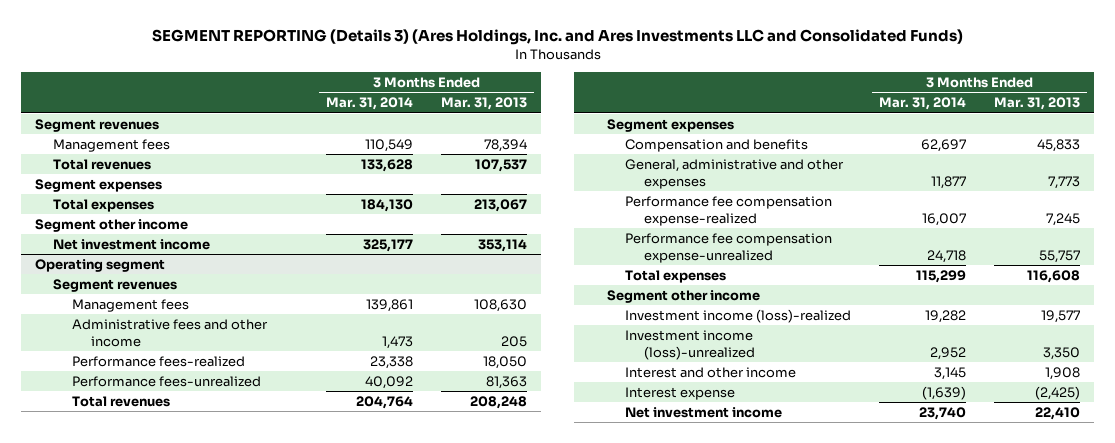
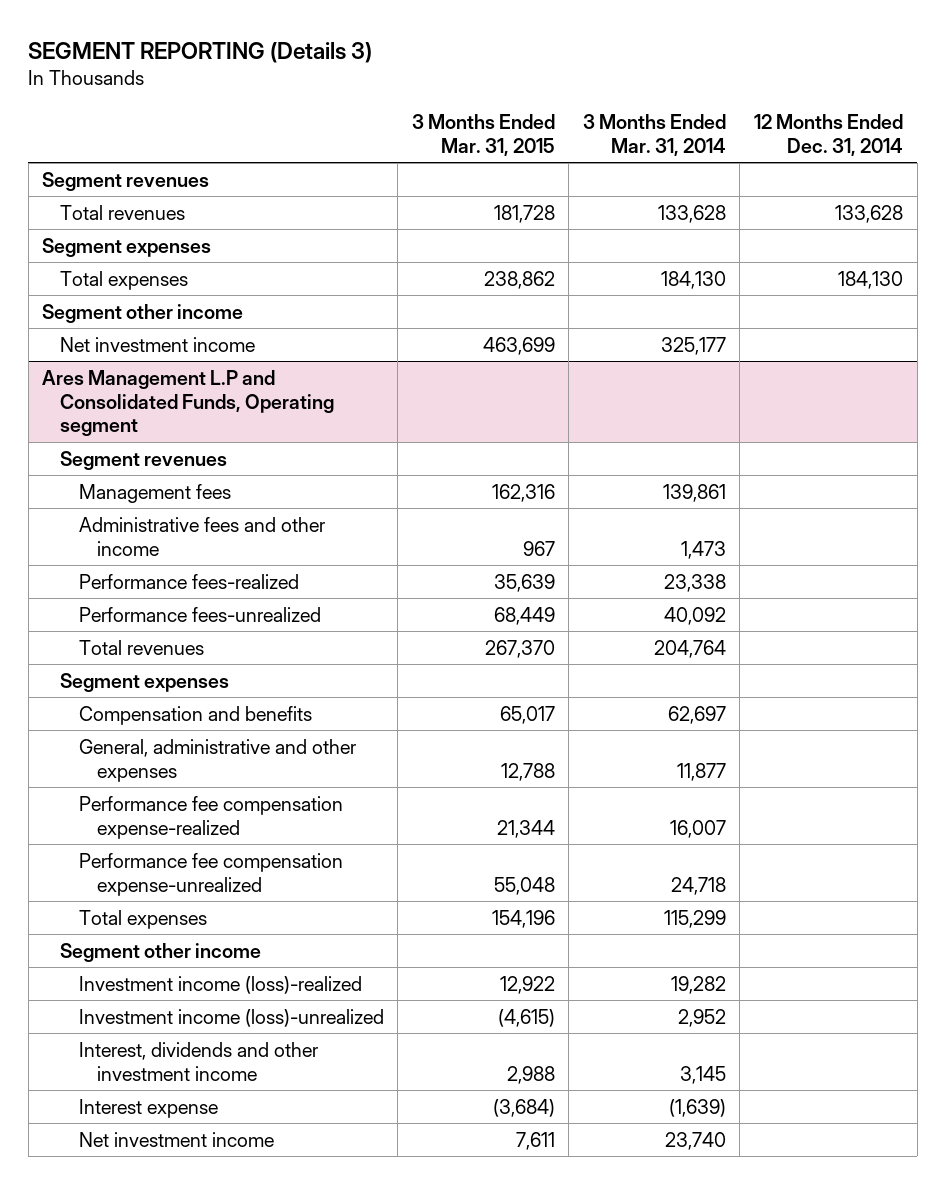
[151,29,963,46] SEGMENT REPORTING (Details 3) (Ares Holdings, Inc. and Ares Investments LLC and Consolidated Funds) -> [28,41,373,63] SEGMENT REPORTING (Details 3)
[441,97,528,111] Mar. 31, 2013 -> none
none -> [411,113,555,156] 3 Months Ended Mar. 31, 2015
none -> [753,113,903,156] 12 Months Ended Dec. 31, 2014
[53,138,171,152] Management fees -> none
[34,258,165,272] Operating segment -> none
none -> [42,369,335,437] Ares Management L.P and Consolidated Funds, Operating segment
[625,366,797,378] Interest and other income -> [78,1041,318,1081] Interest, dividends and other investment income

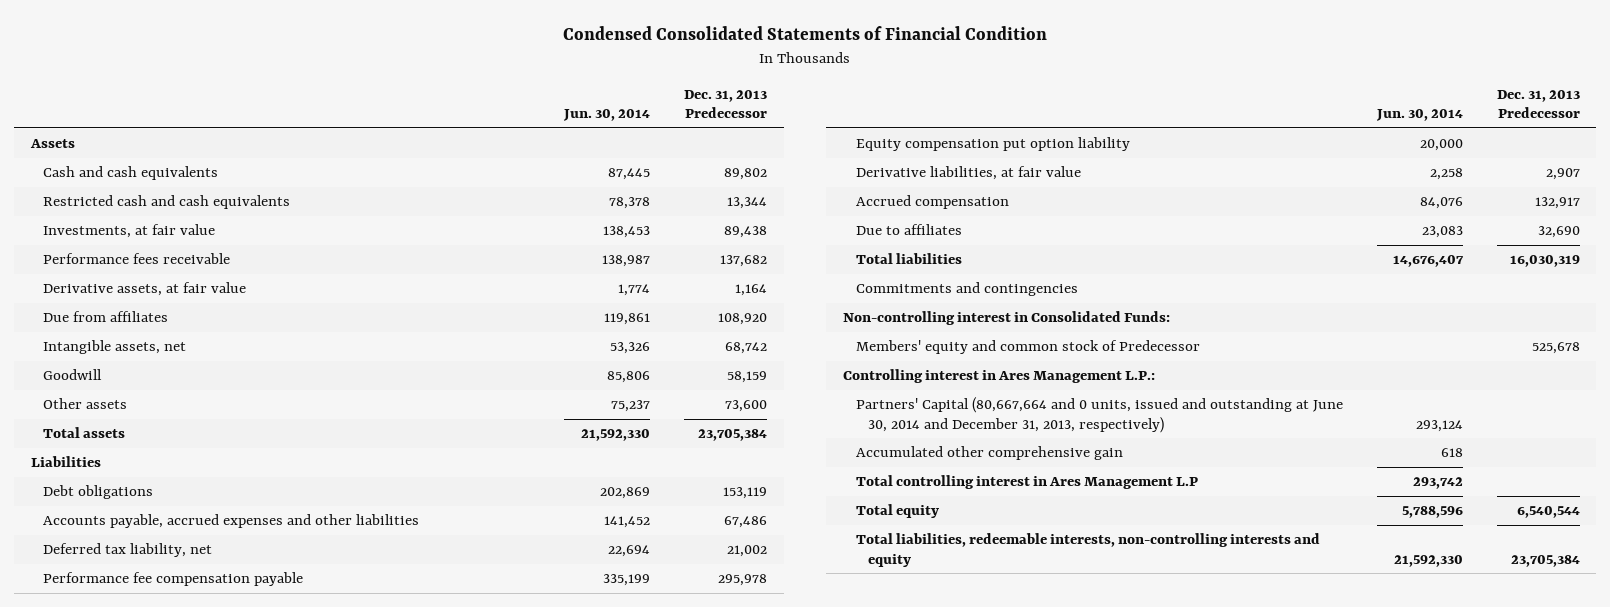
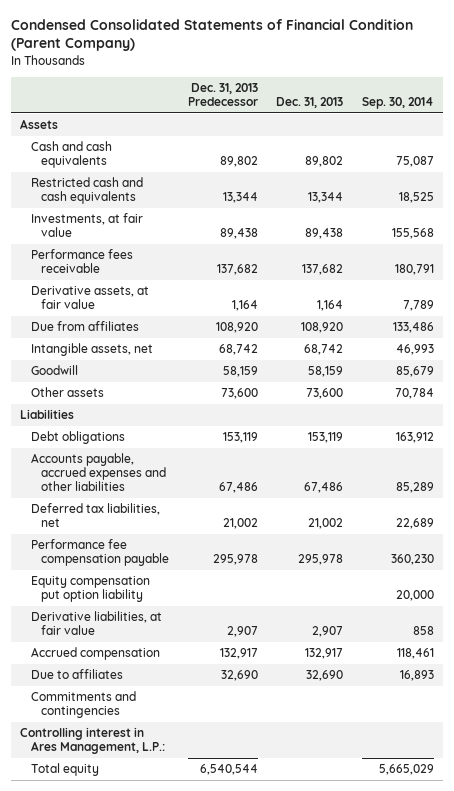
[563,25,1048,40] Condensed Consolidated Statements of Financial Condition -> [11,18,414,52] Condensed Consolidated Statements of Financial Condition (Parent Company)
[562,109,650,122] Jun. 30, 2014 -> none
none -> [276,96,344,108] Dec. 31, 2013
none -> [361,96,434,109] Sep. 30, 2014
[43,427,126,439] Total assets -> none
[43,543,213,558] Deferred tax liability, net -> [30,503,160,528] Deferred tax liabilities, net
[855,253,962,265] Total liabilities -> none
[843,311,1171,326] Non-controlling interest in Consolidated Funds: -> none
[855,340,1200,355] Members' equity and common stock of Predecessor -> none
[855,397,1343,433] Partners' Capital (80,667,664 and 0 units, issued and outstanding at June 30, 2014 and December 31, 2013, respectively) -> none
[855,446,1123,461] Accumulated other comprehensive gain -> none
[855,475,1198,490] Total controlling interest in Ares Management L.P -> none
[843,369,1156,384] Controlling interest in Ares Management L.P.: -> [20,727,165,755] Controlling interest in Ares Management, L.P.:
[855,533,1320,567] Total liabilities, redeemable interests, non-controlling interests and equity -> none

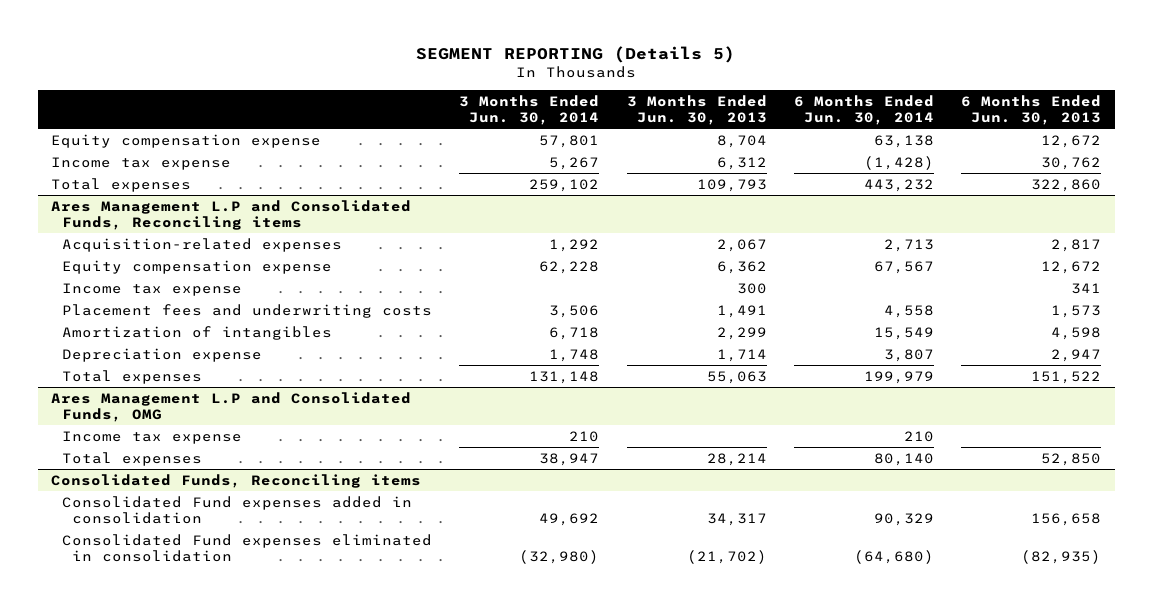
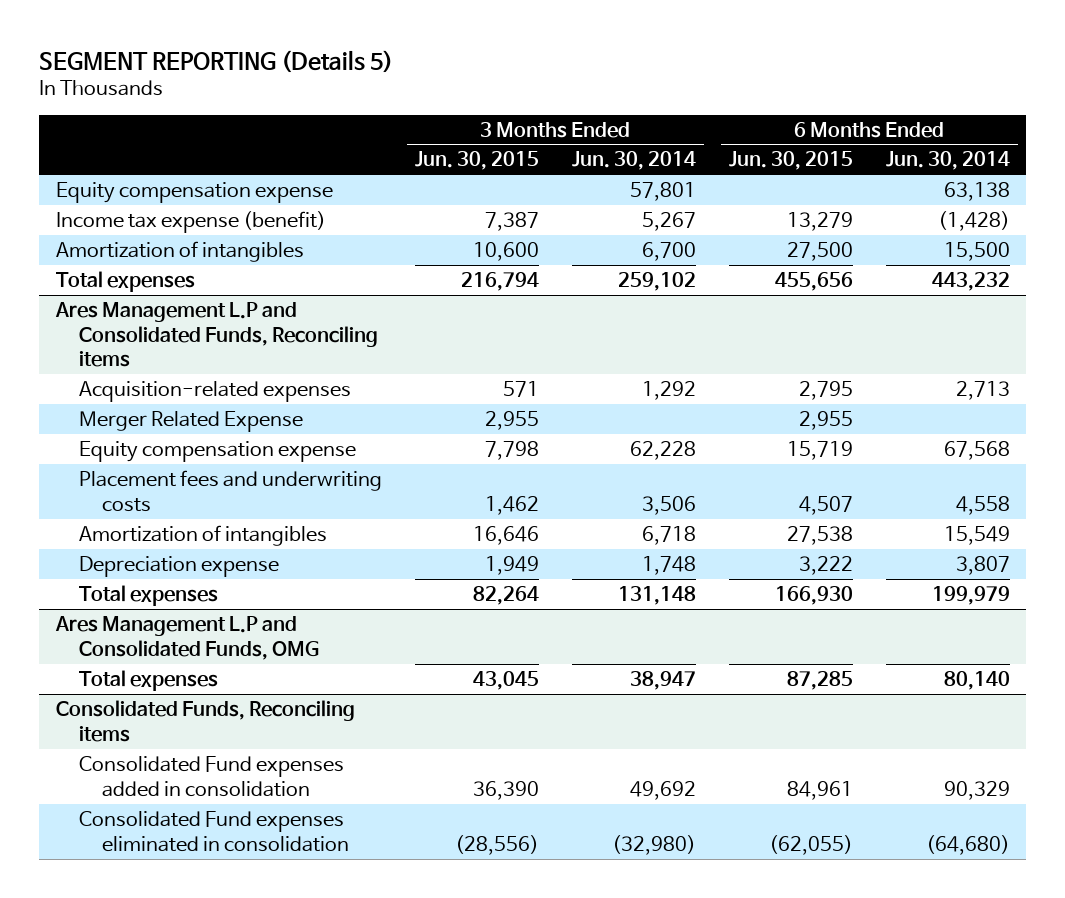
[626,94,767,125] 3 Months Ended Jun. 30, 2013 -> none
[961,94,1102,125] 6 Months Ended Jun. 30, 2013 -> none
none -> [414,151,539,171] Jun. 30, 2015
none -> [728,151,853,171] Jun. 30, 2015
[51,156,232,170] Income tax expense -> [55,210,326,233] Income tax expense (benefit)
none -> [55,240,304,262] Amortization of intangibles
[61,282,242,296] Income tax expense -> none
none -> [78,410,303,432] Merger Related Expense
[873,260,934,274] 67,567 -> [943,440,1010,460] 67,568
[61,430,242,444] Income tax expense -> none

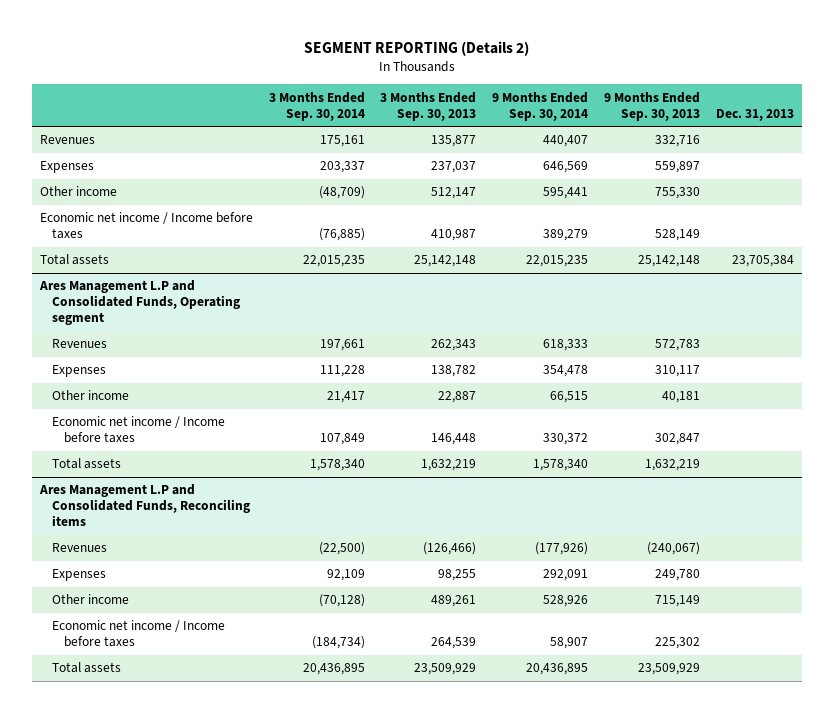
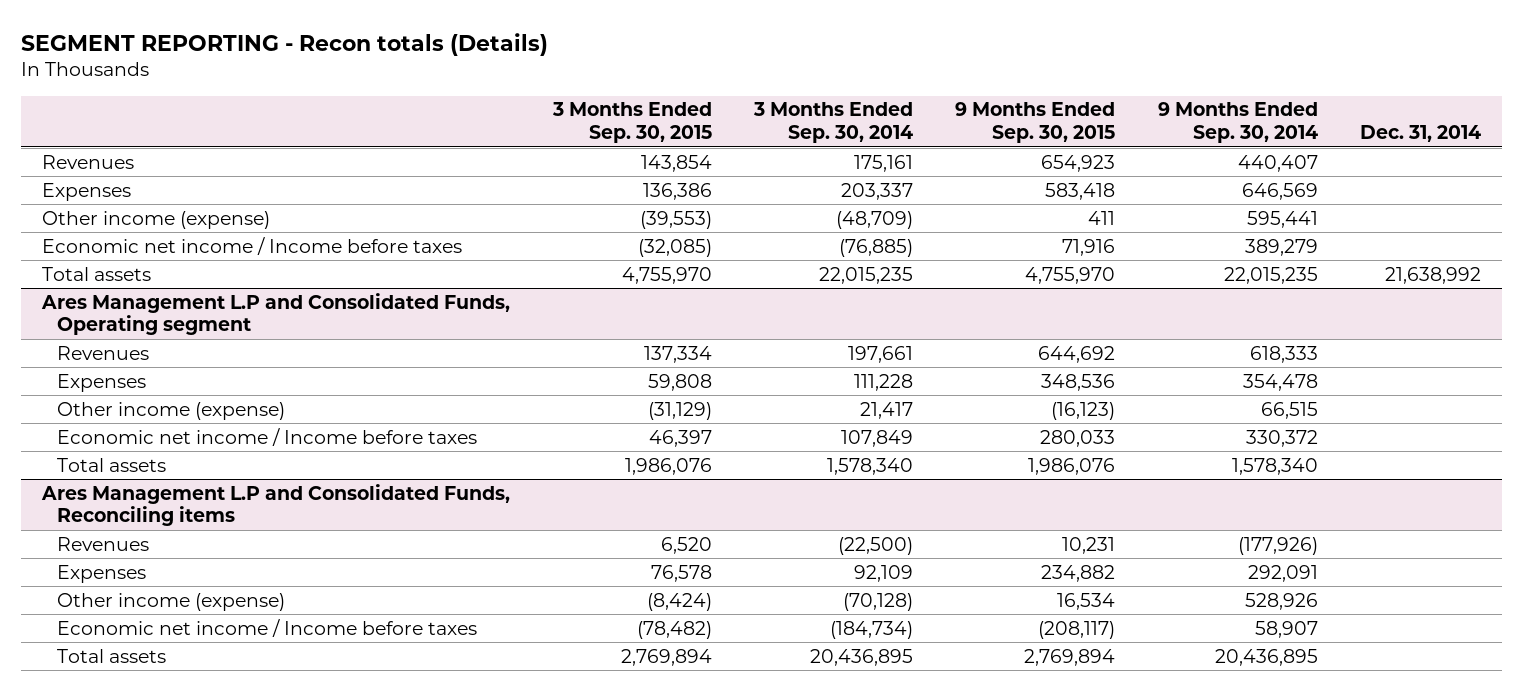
[303,40,529,56] SEGMENT REPORTING (Details 2) -> [20,32,548,56] SEGMENT REPORTING - Recon totals (Details)
[380,91,477,121] 3 Months Ended Sep. 30, 2013 -> none
[604,91,701,121] 9 Months Ended Sep. 30, 2013 -> none
[715,108,794,121] Dec. 31, 2013 -> none
none -> [551,102,712,144] 3 Months Ended Sep. 30, 2015
none -> [955,102,1116,144] 9 Months Ended Sep. 30, 2015
none -> [1360,125,1482,143] Dec. 31, 2014
[39,186,117,197] Other income -> [42,210,271,229] Other income (expense)
[51,390,129,401] Other income -> [56,401,285,420] Other income (expense)
[51,594,129,605] Other income -> [56,592,285,611] Other income (expense)

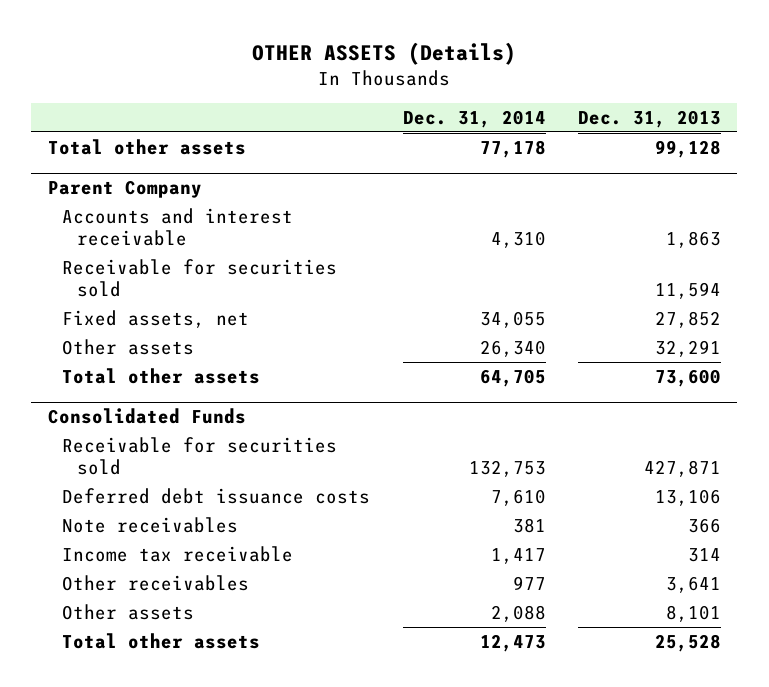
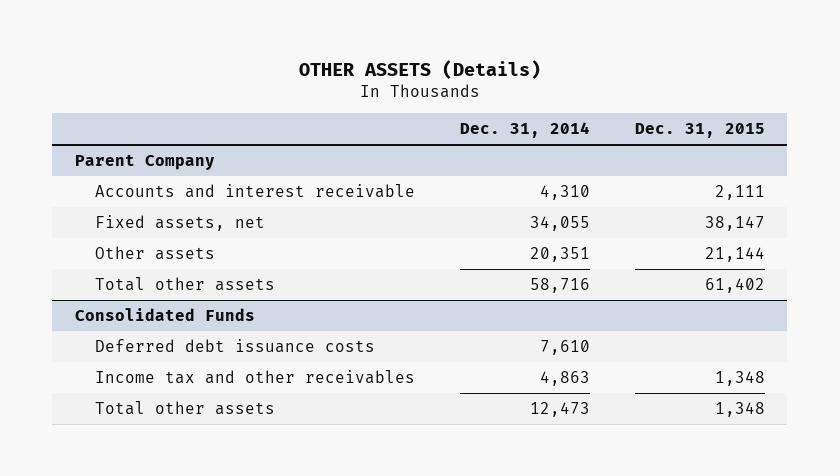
[578,109,722,128] Dec. 31, 2013 -> none
none -> [635,122,766,138] Dec. 31, 2015
[47,138,246,155] Total other assets -> none
[62,258,338,298] Receivable for securities sold -> none
[479,339,546,357] 26,340 -> [530,247,591,263] 20,351
[479,368,546,387] 64,705 -> [530,278,591,294] 58,716
[62,436,338,476] Receivable for securities sold -> none
[62,516,239,533] Note receivables -> none
[62,574,250,591] Other receivables -> none
[62,603,195,620] Other assets -> none
[62,545,294,562] Income tax receivable -> [95,370,416,385] Income tax and other receivables
[490,547,546,564] 1,417 -> [540,371,591,387] 4,863

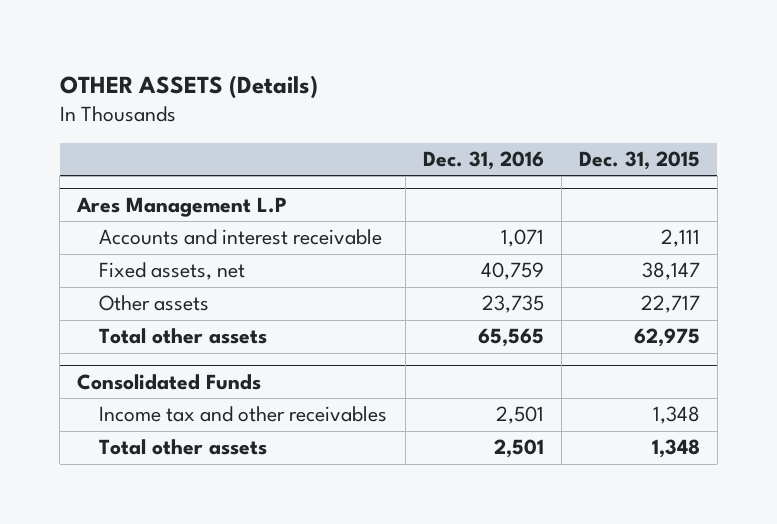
[460,121,591,138] Dec. 31, 2014 -> none
none -> [422,150,544,170] Dec. 31, 2016
[74,154,215,171] Parent Company -> [76,197,288,218] Ares Management L.P
[705,247,766,263] 21,144 -> [640,295,700,314] 22,717
[705,278,766,294] 61,402 -> [633,328,700,348] 62,975
[95,339,376,354] Deferred debt issuance costs -> none

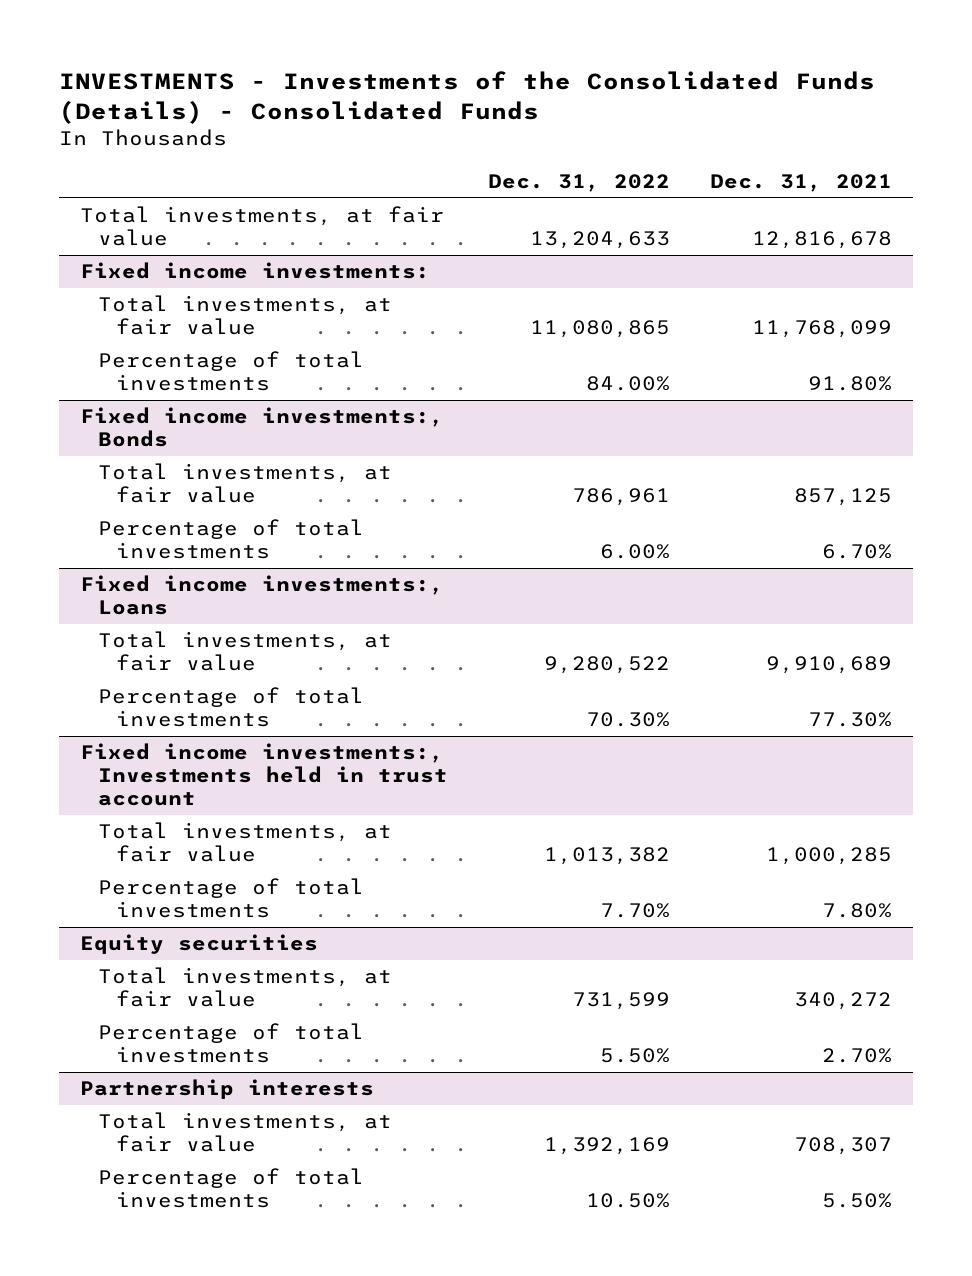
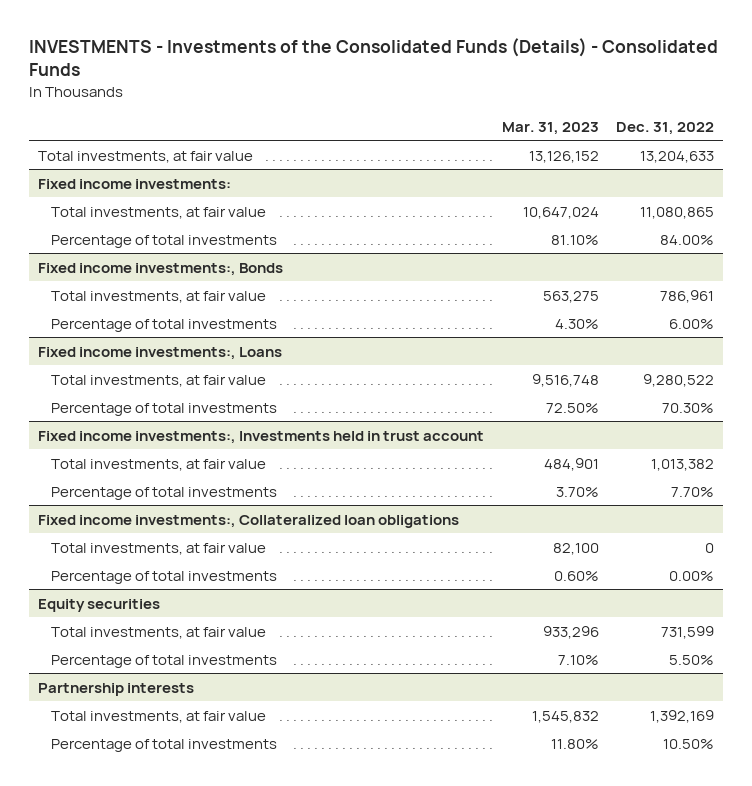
[710,173,893,192] Dec. 31, 2021 -> none
none -> [501,121,599,135] Mar. 31, 2023
none -> [38,514,460,528] Fixed income investments:, Collateralized loan obligations
none -> [51,542,267,555] Total investments, at fair value
none -> [51,570,278,584] Percentage of total investments

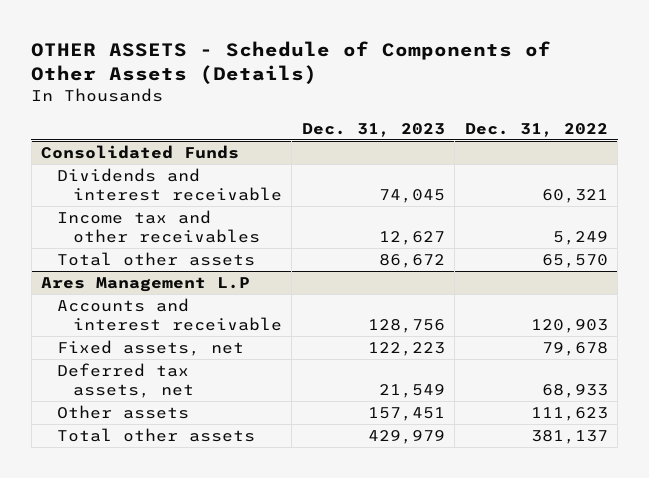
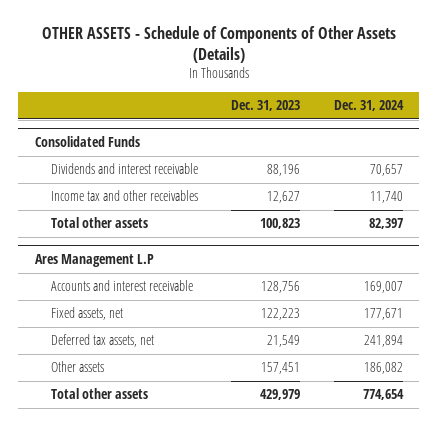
[464,122,608,137] Dec. 31, 2022 -> none
none -> [333,100,404,112] Dec. 31, 2024
[378,188,445,203] 74,045 -> [267,164,301,177] 88,196
[378,253,445,268] 86,672 -> [260,218,301,230] 100,823

